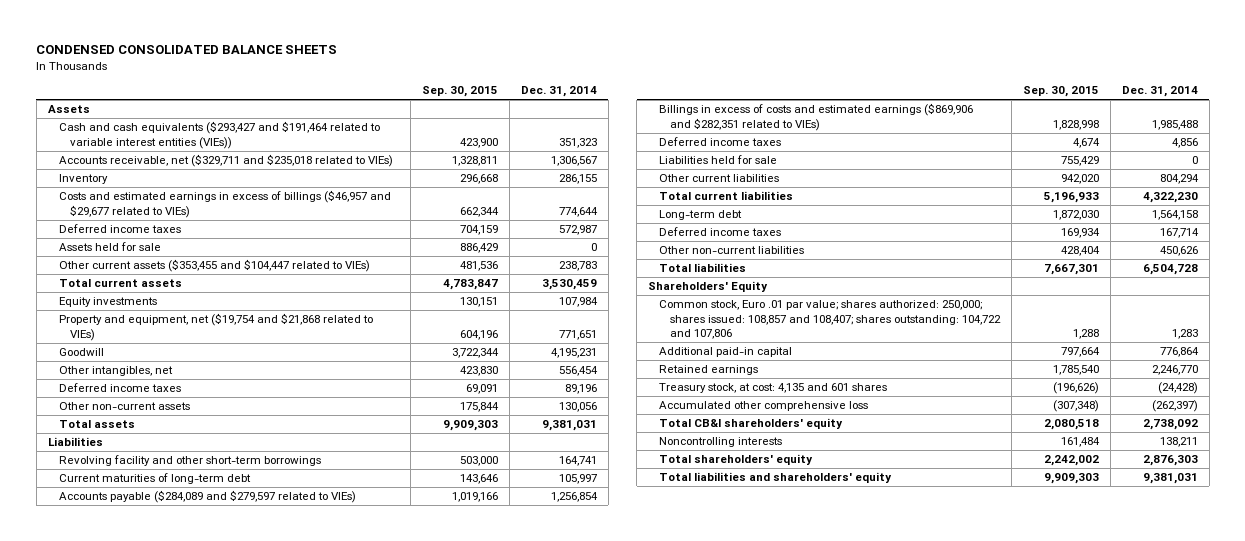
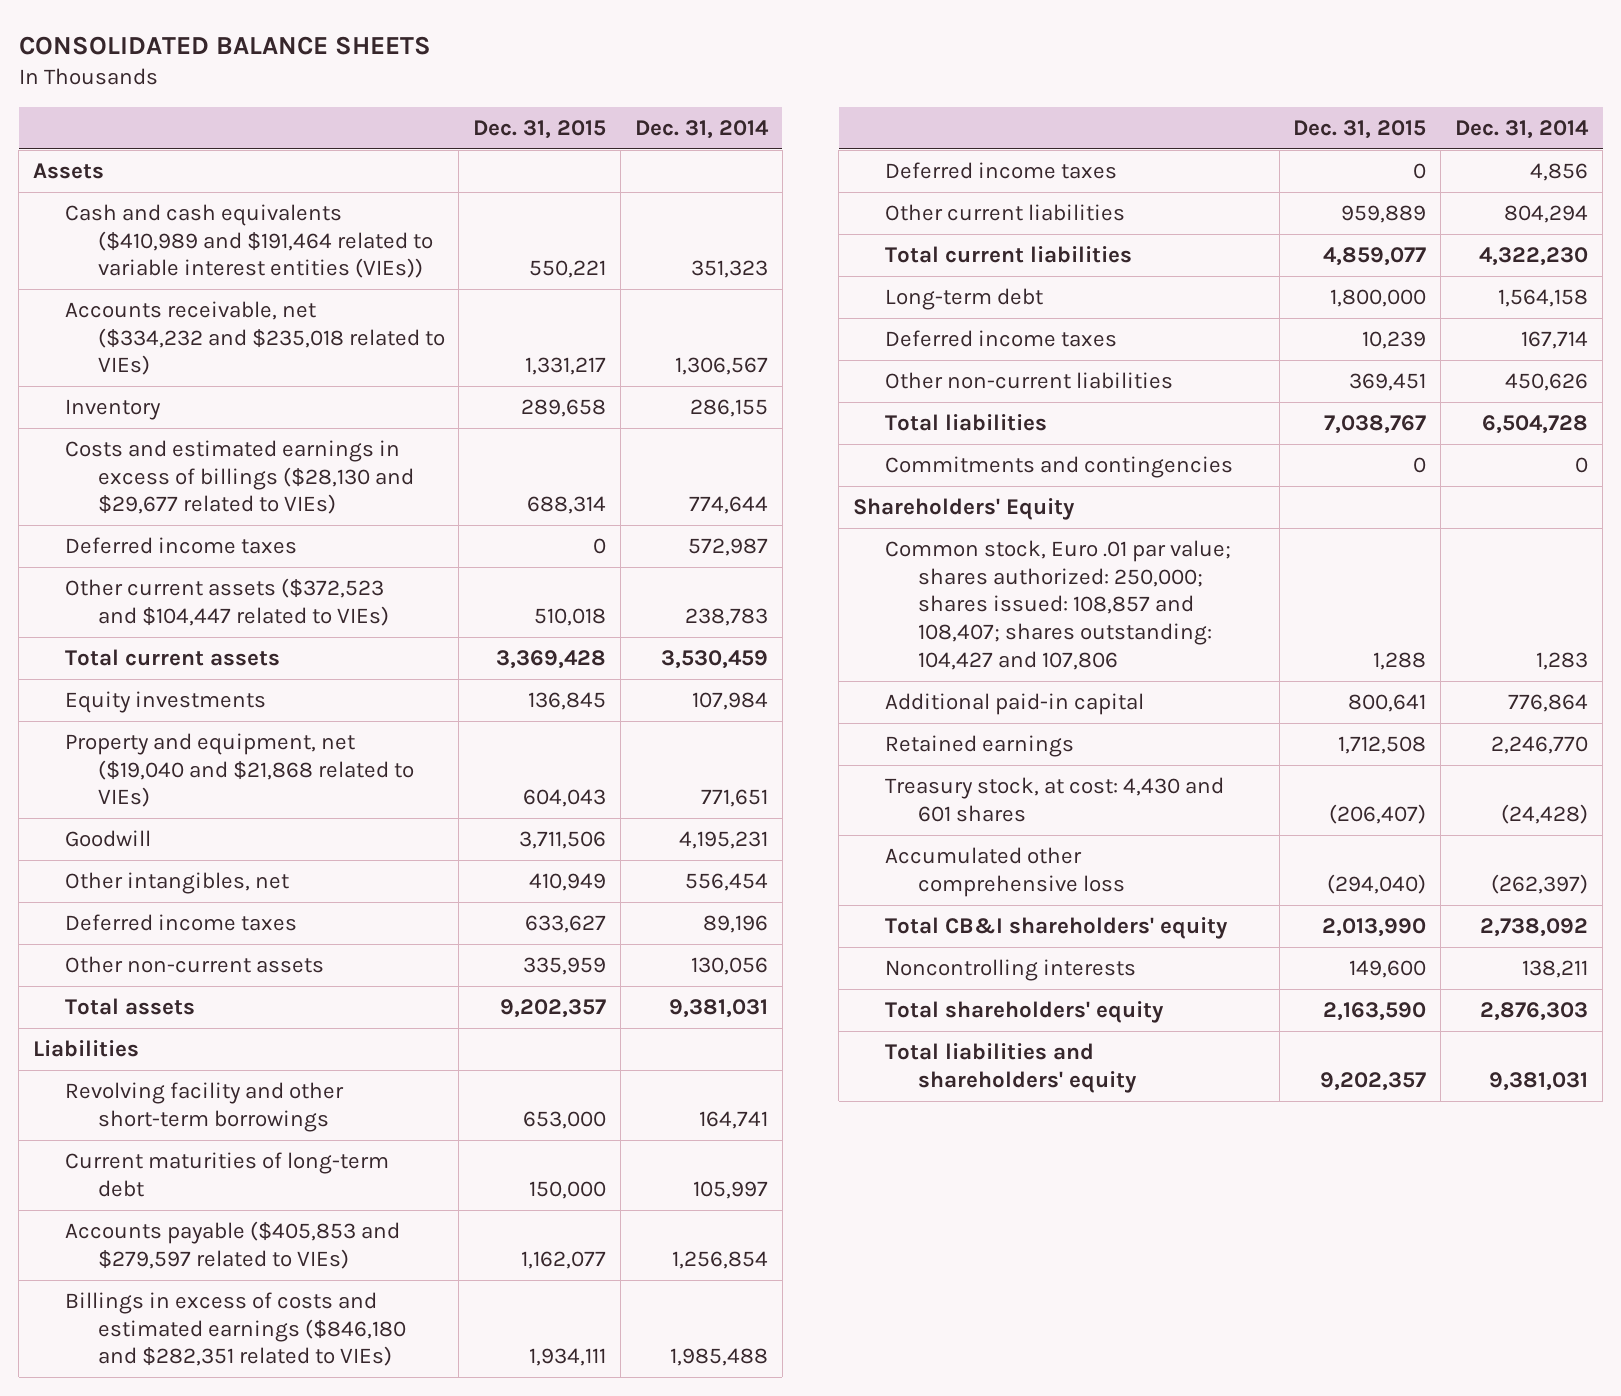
[36,45,338,55] CONDENSED CONSOLIDATED BALANCE SHEETS -> [18,35,431,55] CONSOLIDATED BALANCE SHEETS
[422,86,499,98] Sep. 30, 2015 -> none
none -> [473,119,607,139] Dec. 31, 2015
[58,121,380,149] Cash and cash equivalents ($293,427 and $191,464 related to variable interest entities (VIEs)) -> [65,204,433,279] Cash and cash equivalents ($410,989 and $191,464 related to variable interest entities (VIEs))
[58,154,393,168] Accounts receivable, net ($329,711 and $235,018 related to VIEs) -> [65,301,445,376] Accounts receivable, net ($334,232 and $235,018 related to VIEs)
[58,190,391,218] Costs and estimated earnings in excess of billings ($46,957 and $29,677 related to VIEs) -> [65,440,414,515] Costs and estimated earnings in excess of billings ($28,130 and $29,677 related to VIEs)
[58,242,161,252] Assets held for sale -> none
[58,259,370,273] Other current assets ($353,455 and $104,447 related to VIEs) -> [65,578,389,626] Other current assets ($372,523 and $104,447 related to VIEs)
[58,313,373,341] Property and equipment, net ($19,754 and $21,868 related to VIEs) -> [65,733,414,808] Property and equipment, net ($19,040 and $21,868 related to VIEs)
[58,490,356,504] Accounts payable ($284,089 and $279,597 related to VIEs) -> [65,1221,401,1269] Accounts payable ($405,853 and $279,597 related to VIEs)
[659,103,974,131] Billings in excess of costs and estimated earnings ($869,906 and $282,351 related to VIEs) -> [65,1292,406,1367] Billings in excess of costs and estimated earnings ($846,180 and $282,351 related to VIEs)
[659,155,778,165] Liabilities held for sale -> none
none -> [885,456,1234,479] Commitments and contingencies
[659,300,1002,340] Common stock, Euro .01 par value; shares authorized: 250,000; shares issued: 108,857 and 108,407; shares outstanding: 104,722 and 107,806 -> [885,540,1232,670] Common stock, Euro .01 par value; shares authorized: 250,000; shares issued: 108,857 and 108,407; shares outstanding: 104,427 and 107,806
[659,383,888,394] Treasury stock, at cost: 4,135 and 601 shares -> [885,777,1225,822] Treasury stock, at cost: 4,430 and 601 shares

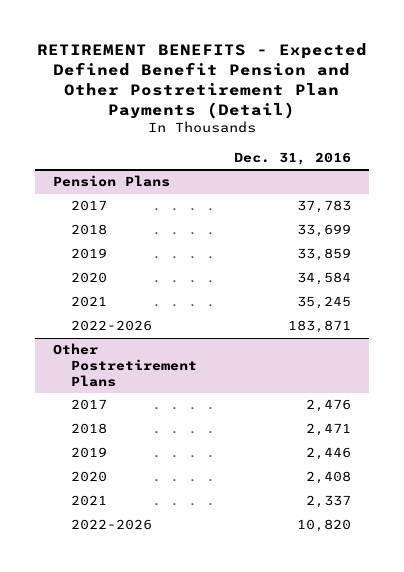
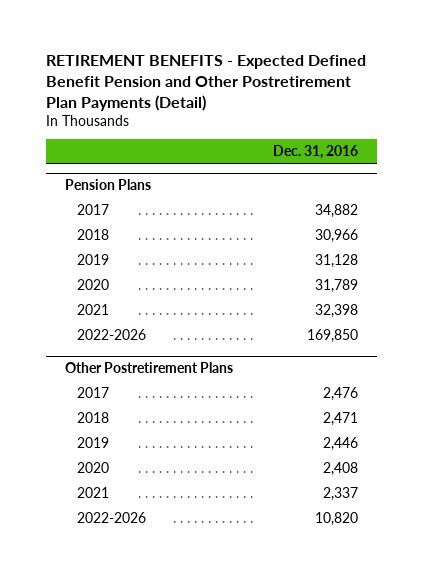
[296,200,351,214] 37,783 -> [314,204,358,219] 34,882
[296,224,351,238] 33,699 -> [314,229,358,244] 30,966
[296,248,351,262] 33,859 -> [314,254,358,269] 31,128
[296,272,351,286] 34,584 -> [314,279,358,294] 31,789
[296,296,351,310] 35,245 -> [314,304,358,319] 32,398
[287,320,351,334] 183,871 -> [306,329,358,344] 169,850

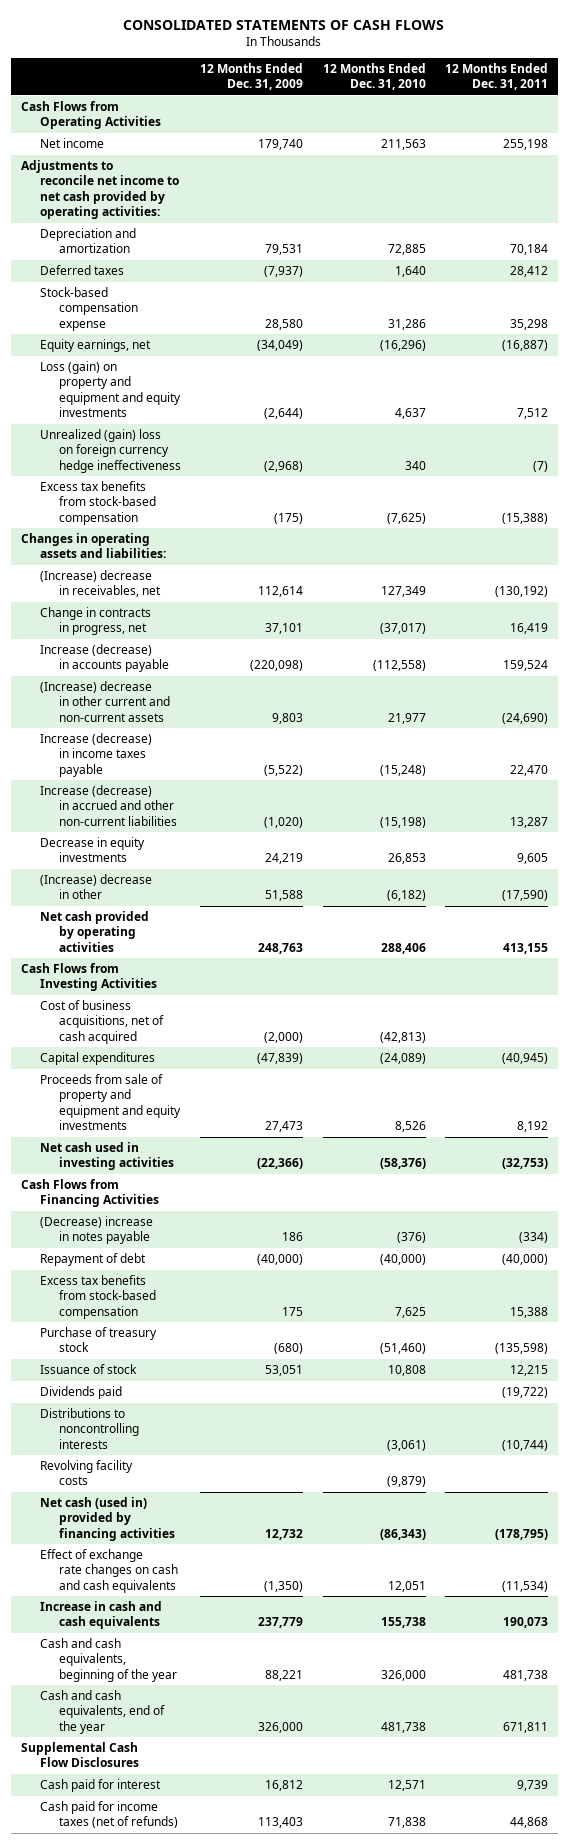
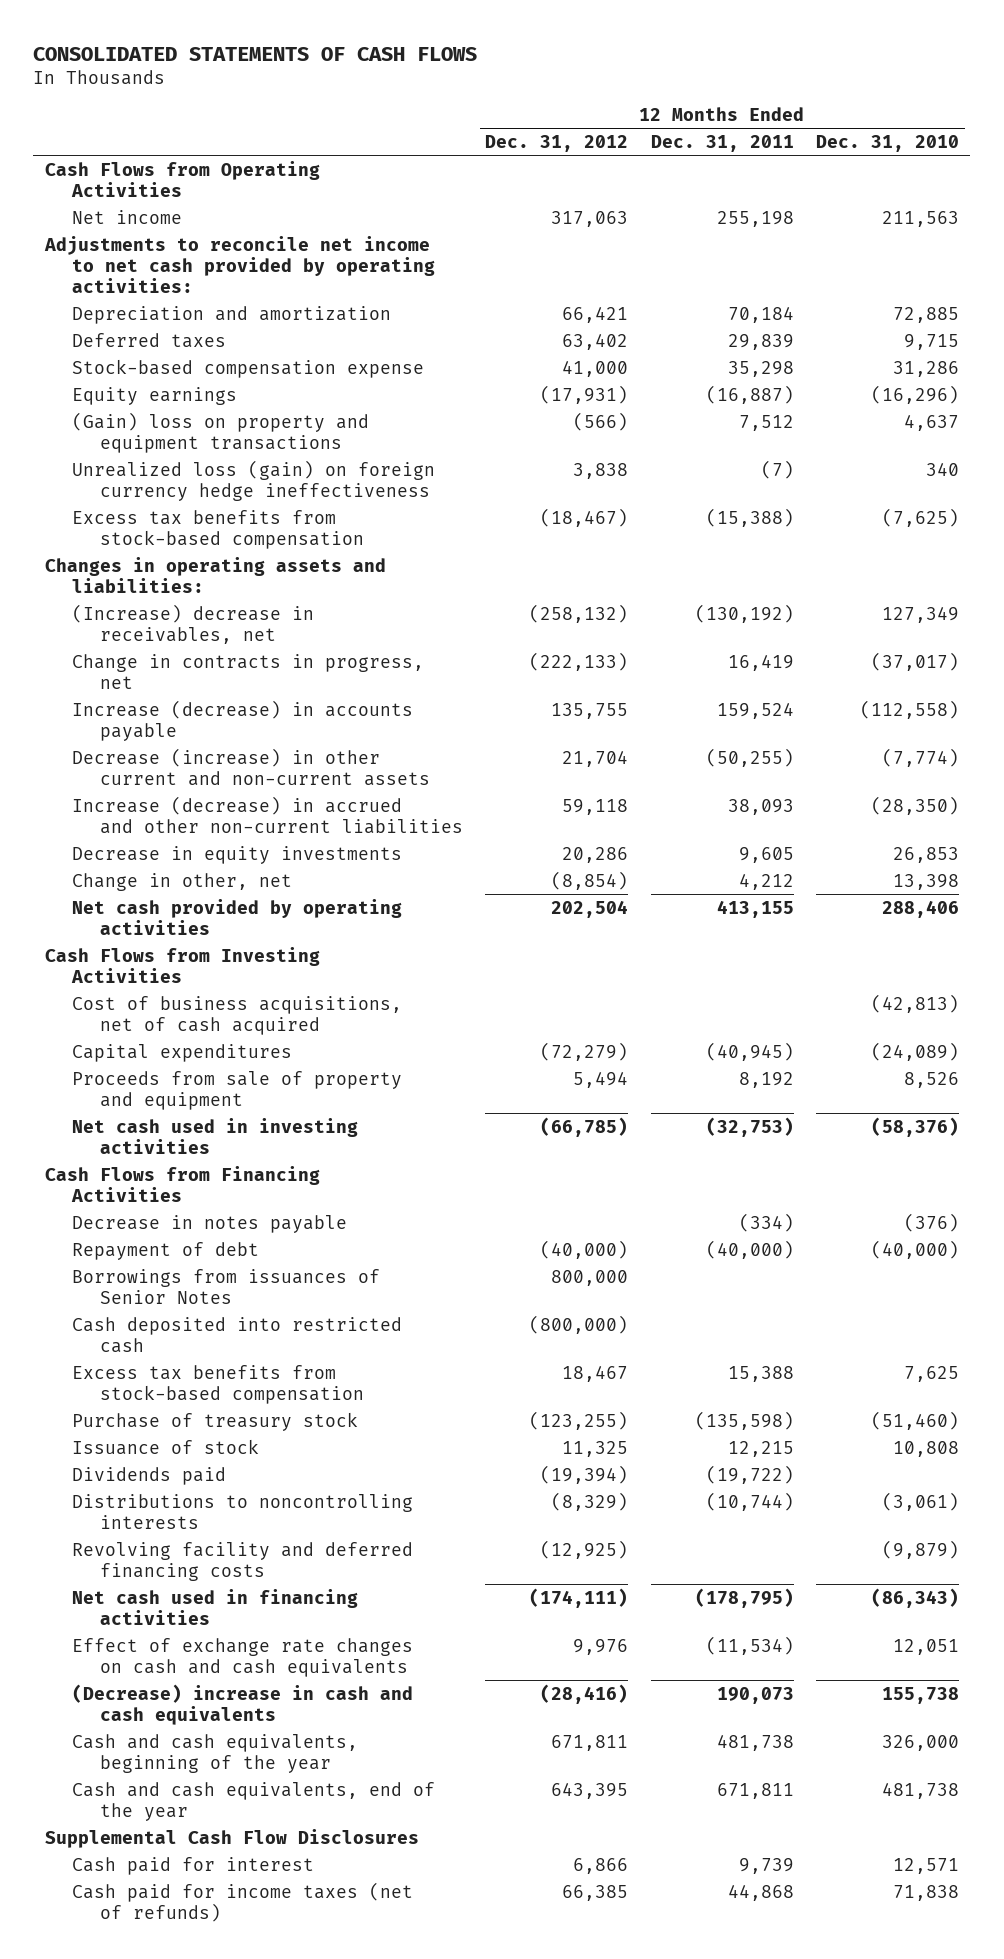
[200,62,304,91] 12 Months Ended Dec. 31, 2009 -> none
none -> [485,135,629,153] Dec. 31, 2012
[394,266,426,278] 1,640 -> [904,333,960,350] 9,715
[510,266,549,278] 28,412 -> [727,333,794,350] 29,839
[39,339,151,353] Equity earnings, net -> [72,386,238,405] Equity earnings
[39,361,182,418] Loss (gain) on property and equipment and equity investments -> [72,411,370,453] (Gain) loss on property and equipment transactions
[39,429,182,473] Unrealized (gain) loss on foreign currency hedge ineffectiveness -> [72,459,436,501] Unrealized loss (gain) on foreign currency hedge ineffectiveness
[39,733,152,777] Increase (decrease) in income taxes payable -> none
[39,681,171,722] (Increase) decrease in other current and non-current assets -> [72,747,431,786] Decrease (increase) in other current and non-current assets
[387,712,426,724] 21,977 -> [882,747,960,767] (7,774)
[502,712,549,724] (24,690) -> [705,747,794,767] (50,255)
[379,816,426,828] (15,198) -> [871,795,960,815] (28,350)
[510,816,549,828] 13,287 -> [727,798,794,815] 38,093
[39,874,152,900] (Increase) decrease in other -> [72,872,293,891] Change in other, net
[386,890,426,902] (6,182) -> [893,873,960,890] 13,398
[502,890,549,902] (17,590) -> [738,872,794,890] 4,212
[39,1074,182,1131] Proceeds from sale of property and equipment and equity investments -> [72,1070,403,1110] Proceeds from sale of property and equipment
[39,1216,153,1245] (Decrease) increase in notes payable -> [72,1214,348,1233] Decrease in notes payable
none -> [72,1268,381,1304] Borrowings from issuances of Senior Notes
none -> [72,1316,403,1353] Cash deposited into restricted cash
[39,1460,133,1486] Revolving facility costs -> [72,1541,414,1581] Revolving facility and deferred financing costs
[39,1497,176,1541] Net cash (used in) provided by financing activities -> [72,1588,359,1625] Net cash used in financing activities
[39,1601,162,1630] Increase in cash and cash equivalents -> [72,1683,414,1725] (Decrease) increase in cash and cash equivalents

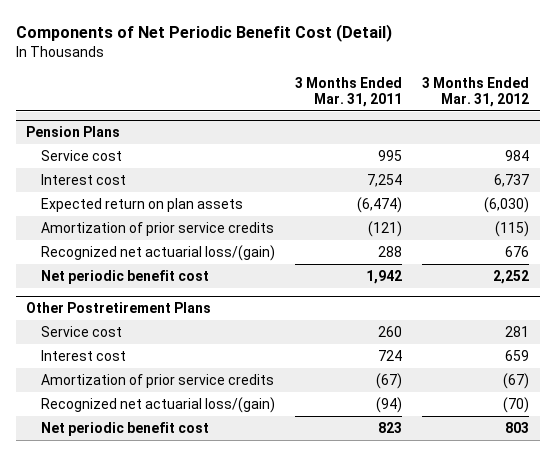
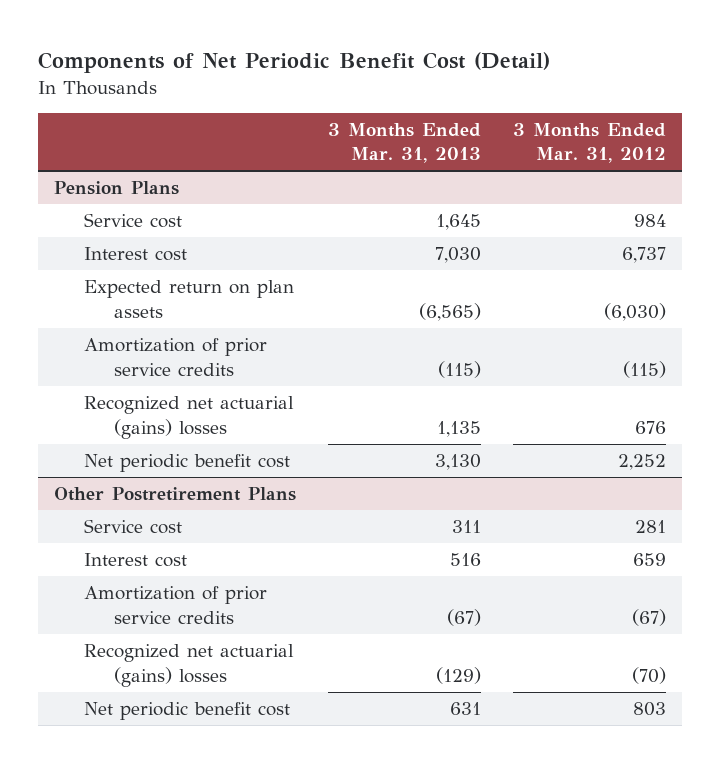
[294,76,402,107] 3 Months Ended Mar. 31, 2011 -> none
none -> [328,122,482,164] 3 Months Ended Mar. 31, 2013
[40,244,275,261] Recognized net actuarial loss/(gain) -> [84,396,295,439] Recognized net actuarial (gains) losses
[40,396,275,413] Recognized net actuarial loss/(gain) -> [84,644,295,687] Recognized net actuarial (gains) losses

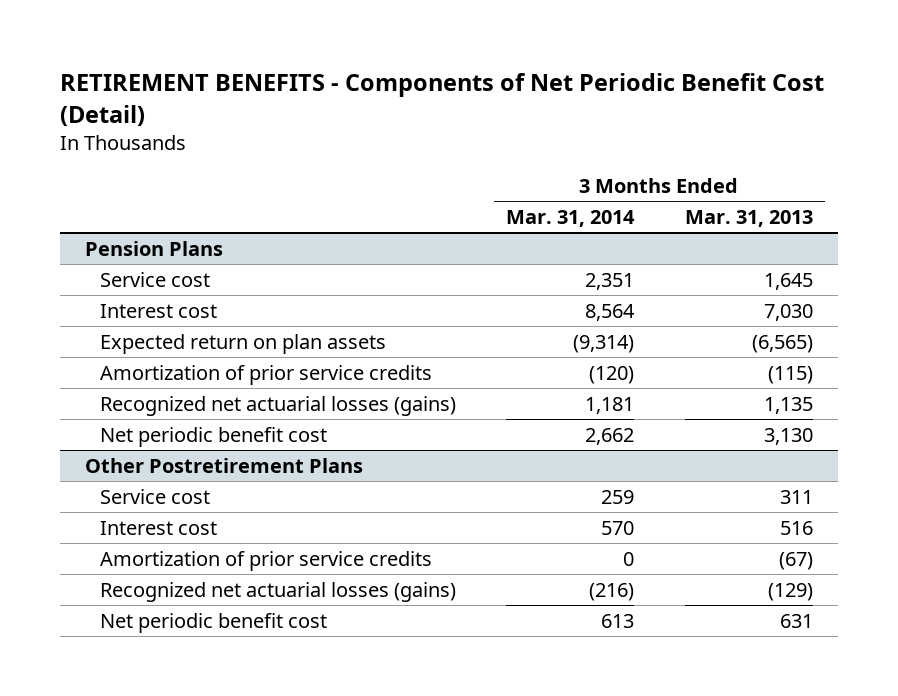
[38,51,551,73] Components of Net Periodic Benefit Cost (Detail) -> [59,73,824,126] RETIREMENT BENEFITS - Components of Net Periodic Benefit Cost (Detail)
[513,122,667,164] 3 Months Ended Mar. 31, 2012 -> none
none -> [506,209,636,227] Mar. 31, 2014
[84,396,295,439] Recognized net actuarial (gains) losses -> [99,395,456,416] Recognized net actuarial losses (gains)
[84,644,295,687] Recognized net actuarial (gains) losses -> [99,581,456,602] Recognized net actuarial losses (gains)

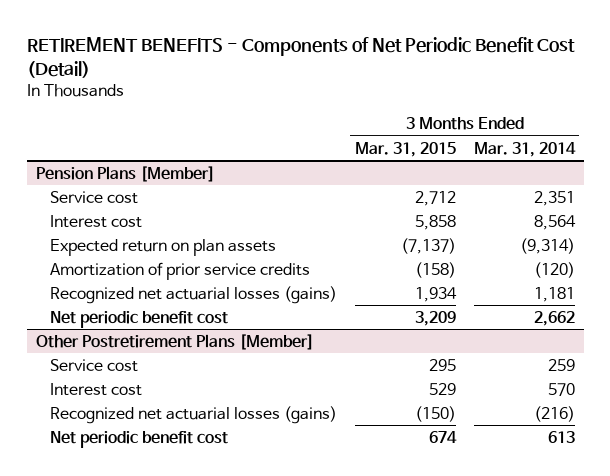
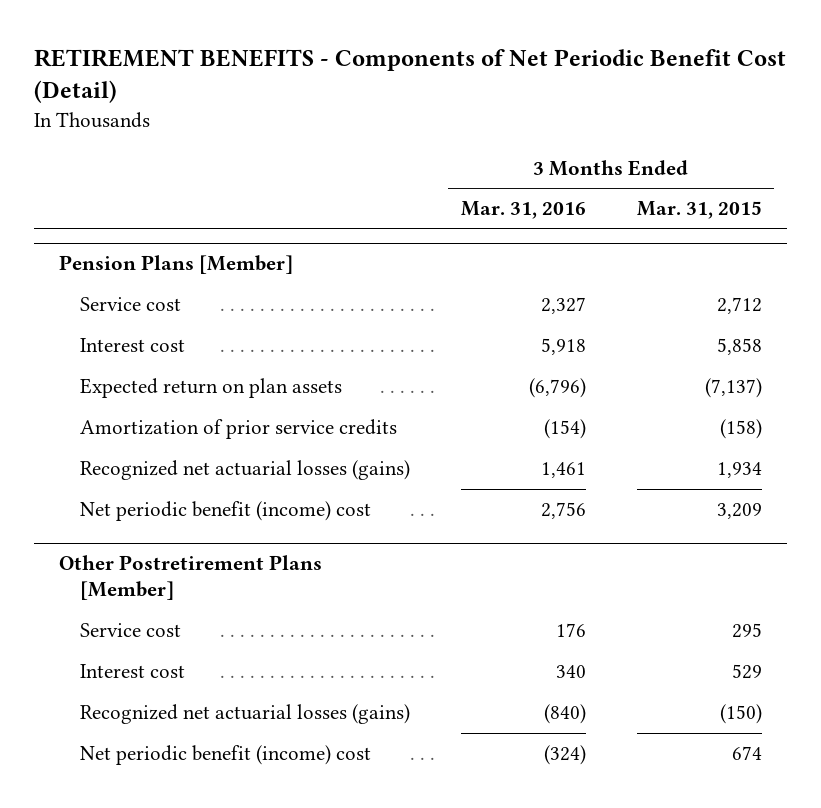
[473,141,576,157] Mar. 31, 2014 -> none
none -> [460,201,586,220] Mar. 31, 2016
[49,310,228,328] Net periodic benefit cost -> [79,501,371,522] Net periodic benefit (income) cost
[49,430,228,448] Net periodic benefit cost -> [79,745,371,766] Net periodic benefit (income) cost

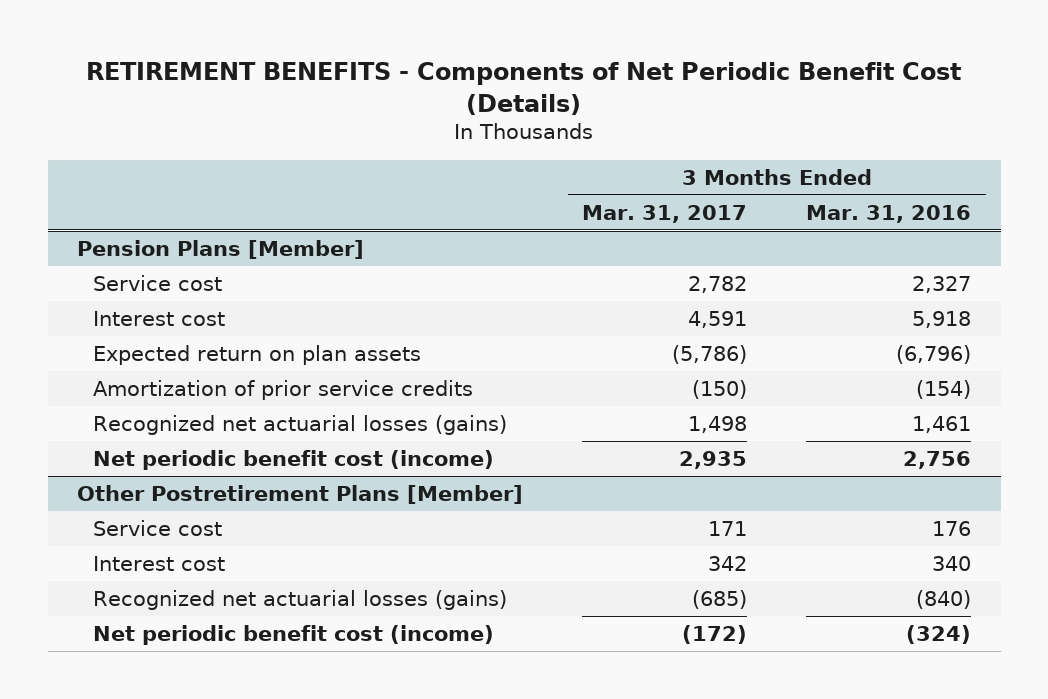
[33,49,786,104] RETIREMENT BENEFITS - Components of Net Periodic Benefit Cost (Detail) -> [86,61,962,115] RETIREMENT BENEFITS - Components of Net Periodic Benefit Cost (Details)
[636,201,762,220] Mar. 31, 2015 -> none
none -> [582,204,748,223] Mar. 31, 2017
[79,501,371,522] Net periodic benefit (income) cost -> [92,450,494,471] Net periodic benefit cost (income)
[79,745,371,766] Net periodic benefit (income) cost -> [92,625,494,646] Net periodic benefit cost (income)

